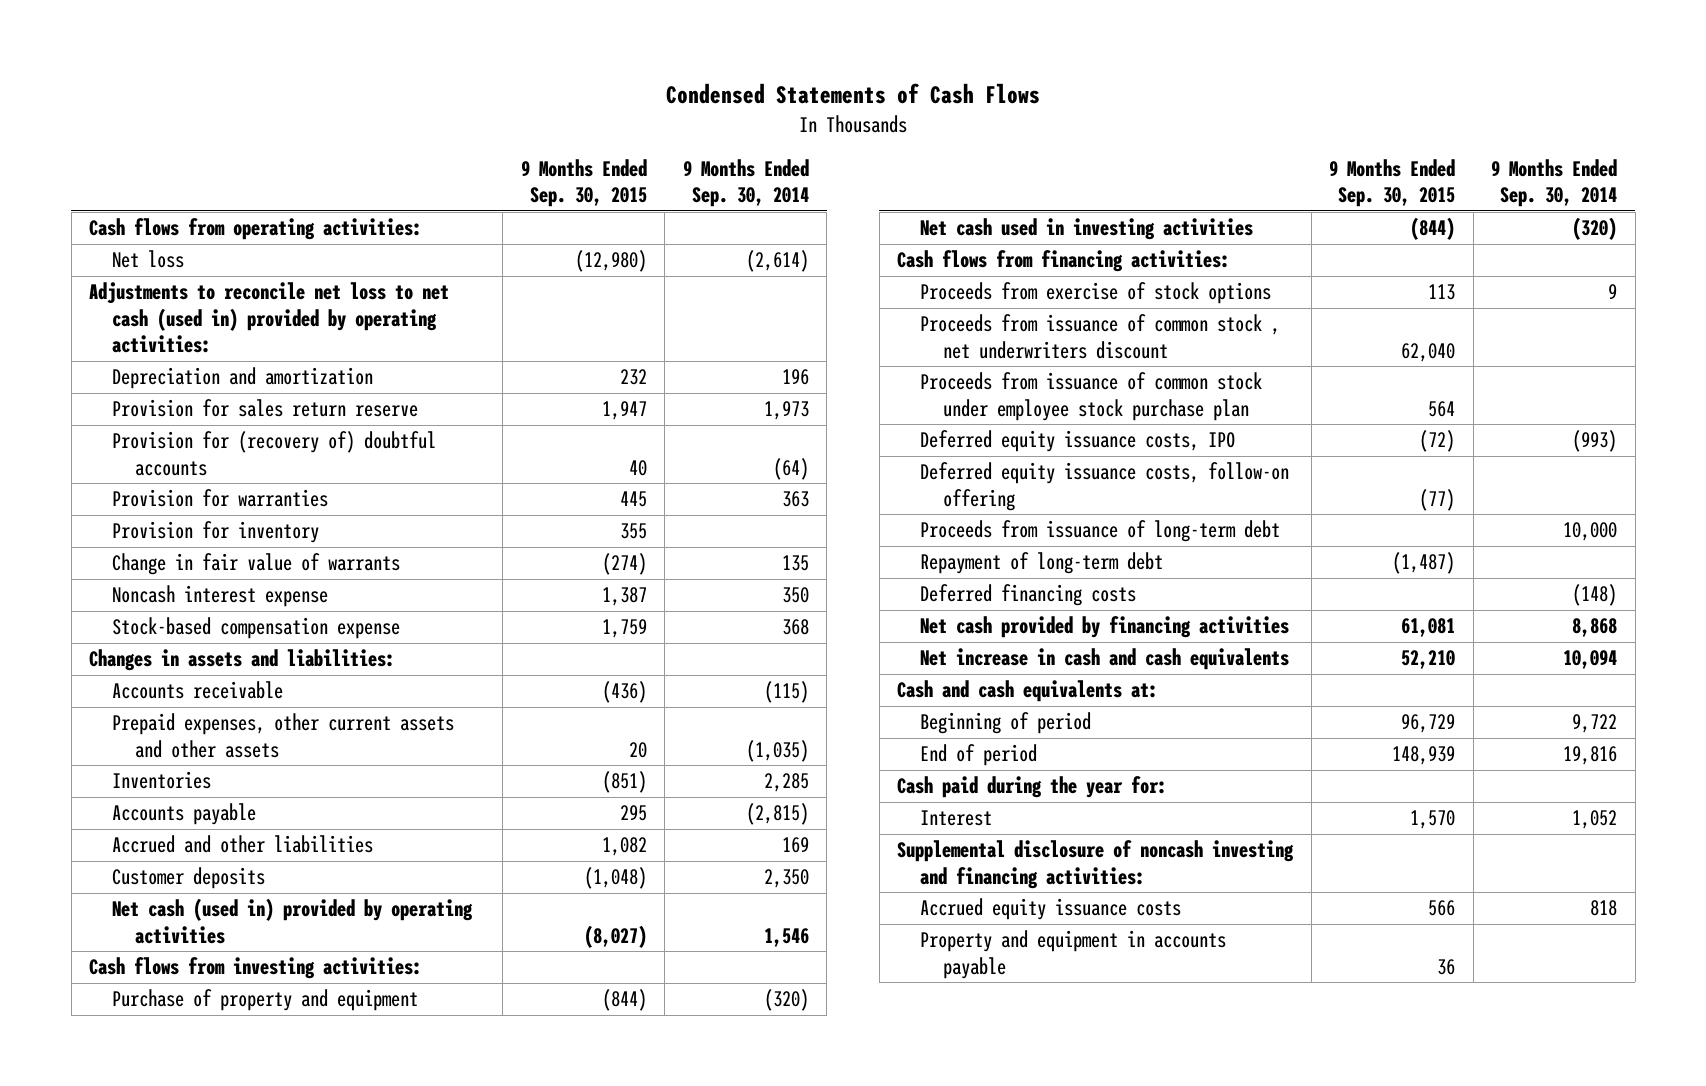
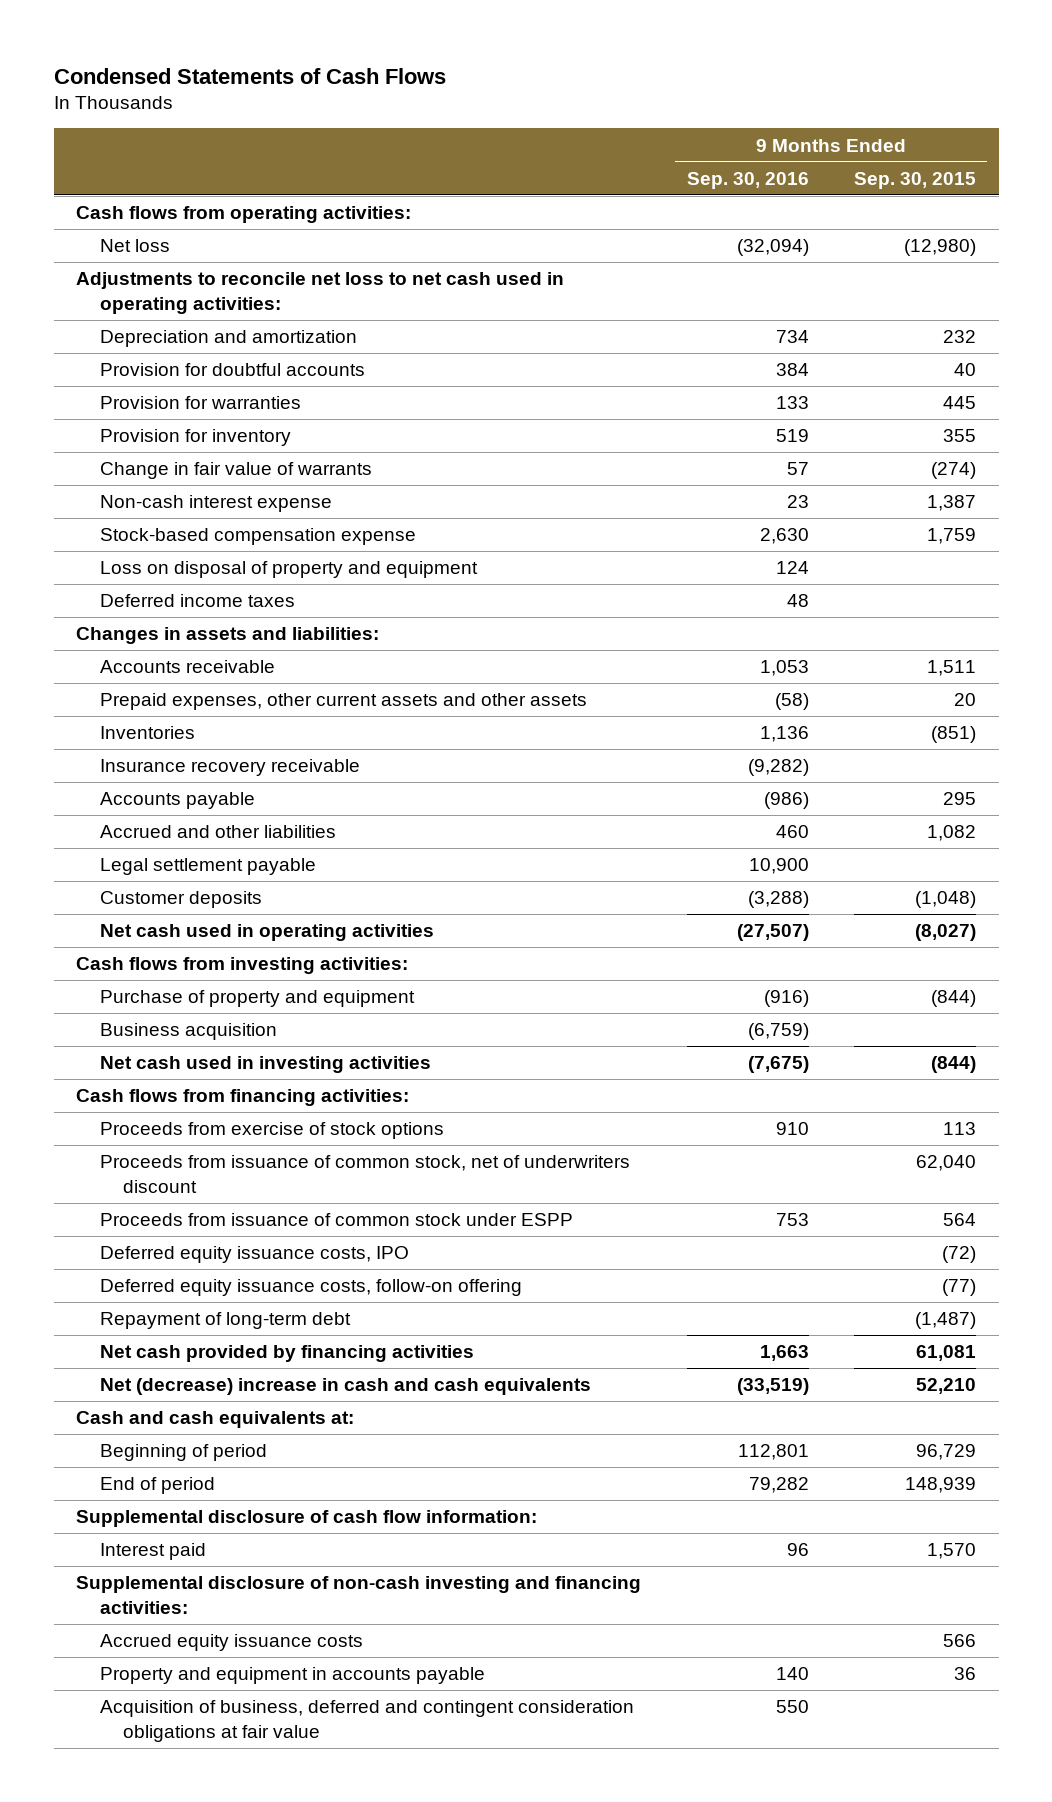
[682,158,809,208] 9 Months Ended Sep. 30, 2014 -> none
none -> [686,171,809,189] Sep. 30, 2016
[88,282,449,354] Adjustments to reconcile net loss to net cash (used in) provided by operating activities: -> [76,272,565,314] Adjustments to reconcile net loss to net cash used in operating activities:
[111,399,418,418] Provision for sales return reserve -> none
[111,431,436,476] Provision for (recovery of) doubtful accounts -> [99,363,365,377] Provision for doubtful accounts
[111,585,328,608] Noncash interest expense -> [99,495,332,513] Non-cash interest expense
none -> [99,561,478,579] Loss on disposal of property and equipment
none -> [99,594,295,608] Deferred income taxes
[601,681,647,704] (436) -> [926,660,976,677] 1,511
none -> [99,759,360,777] Insurance recovery receivable
none -> [99,858,316,876] Legal settlement payable
[111,898,473,944] Net cash (used in) provided by operating activities -> [99,924,434,942] Net cash used in operating activities
none -> [99,1023,277,1041] Business acquisition
[919,314,1280,359] Proceeds from issuance of common stock , net underwriters discount -> [99,1155,630,1193] Proceeds from issuance of common stock, net of underwriters discount
[919,372,1262,421] Proceeds from issuance of common stock under employee stock purchase plan -> [99,1213,573,1227] Proceeds from issuance of common stock under ESPP
[919,520,1280,543] Proceeds from issuance of long-term debt -> none
[919,584,1136,607] Deferred financing costs -> none
[919,648,1289,671] Net increase in cash and cash equivalents -> [99,1378,591,1396] Net (decrease) increase in cash and cash equivalents
[897,776,1168,799] Cash paid during the year for: -> none
none -> [76,1510,538,1528] Supplemental disclosure of cash flow information:
[919,810,992,827] Interest -> [99,1543,206,1561] Interest paid
[897,840,1295,889] Supplemental disclosure of noncash investing and financing activities: -> [76,1576,642,1614] Supplemental disclosure of non-cash investing and financing activities:
none -> [99,1700,634,1742] Acquisition of business, deferred and contingent consideration obligations at fair value

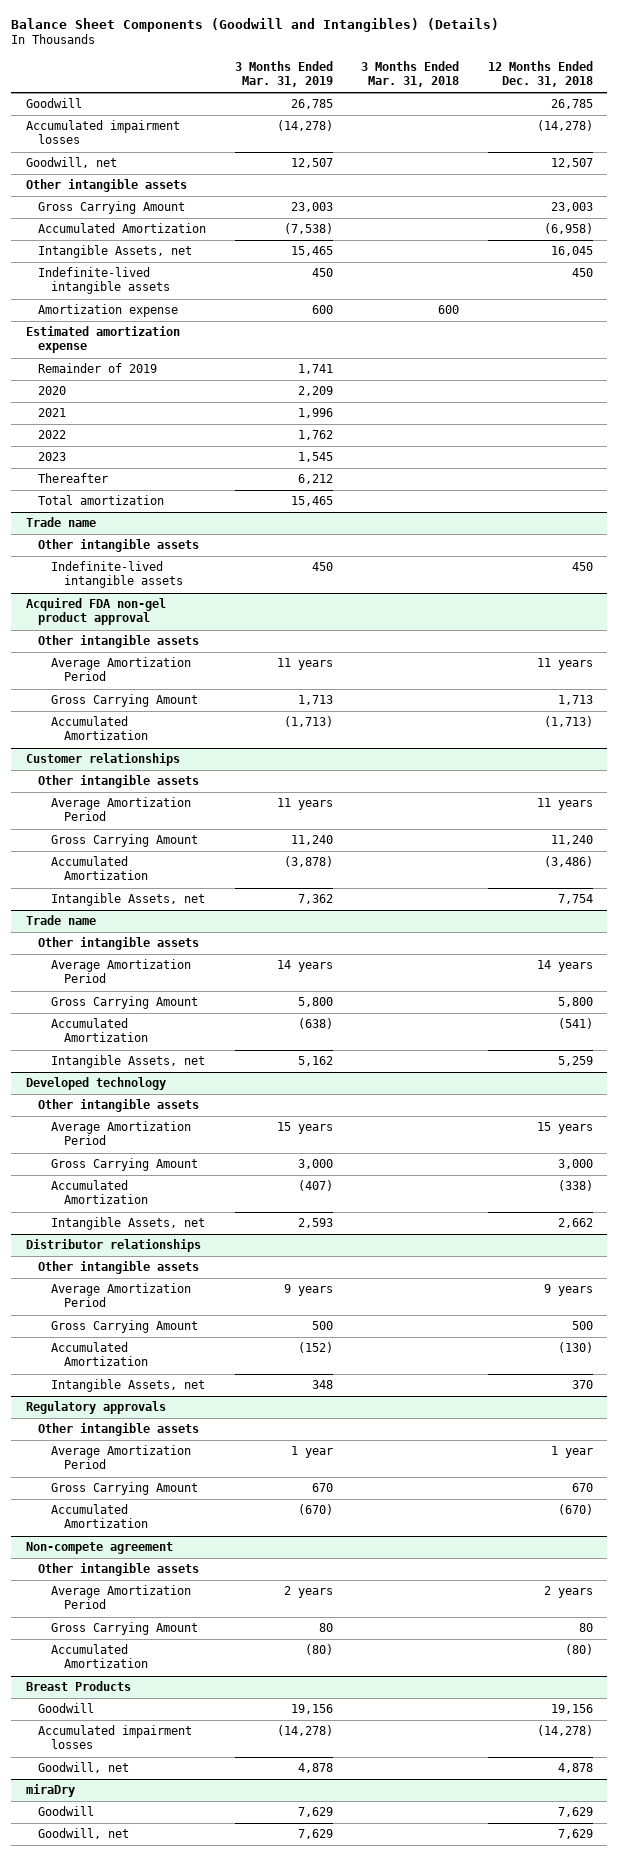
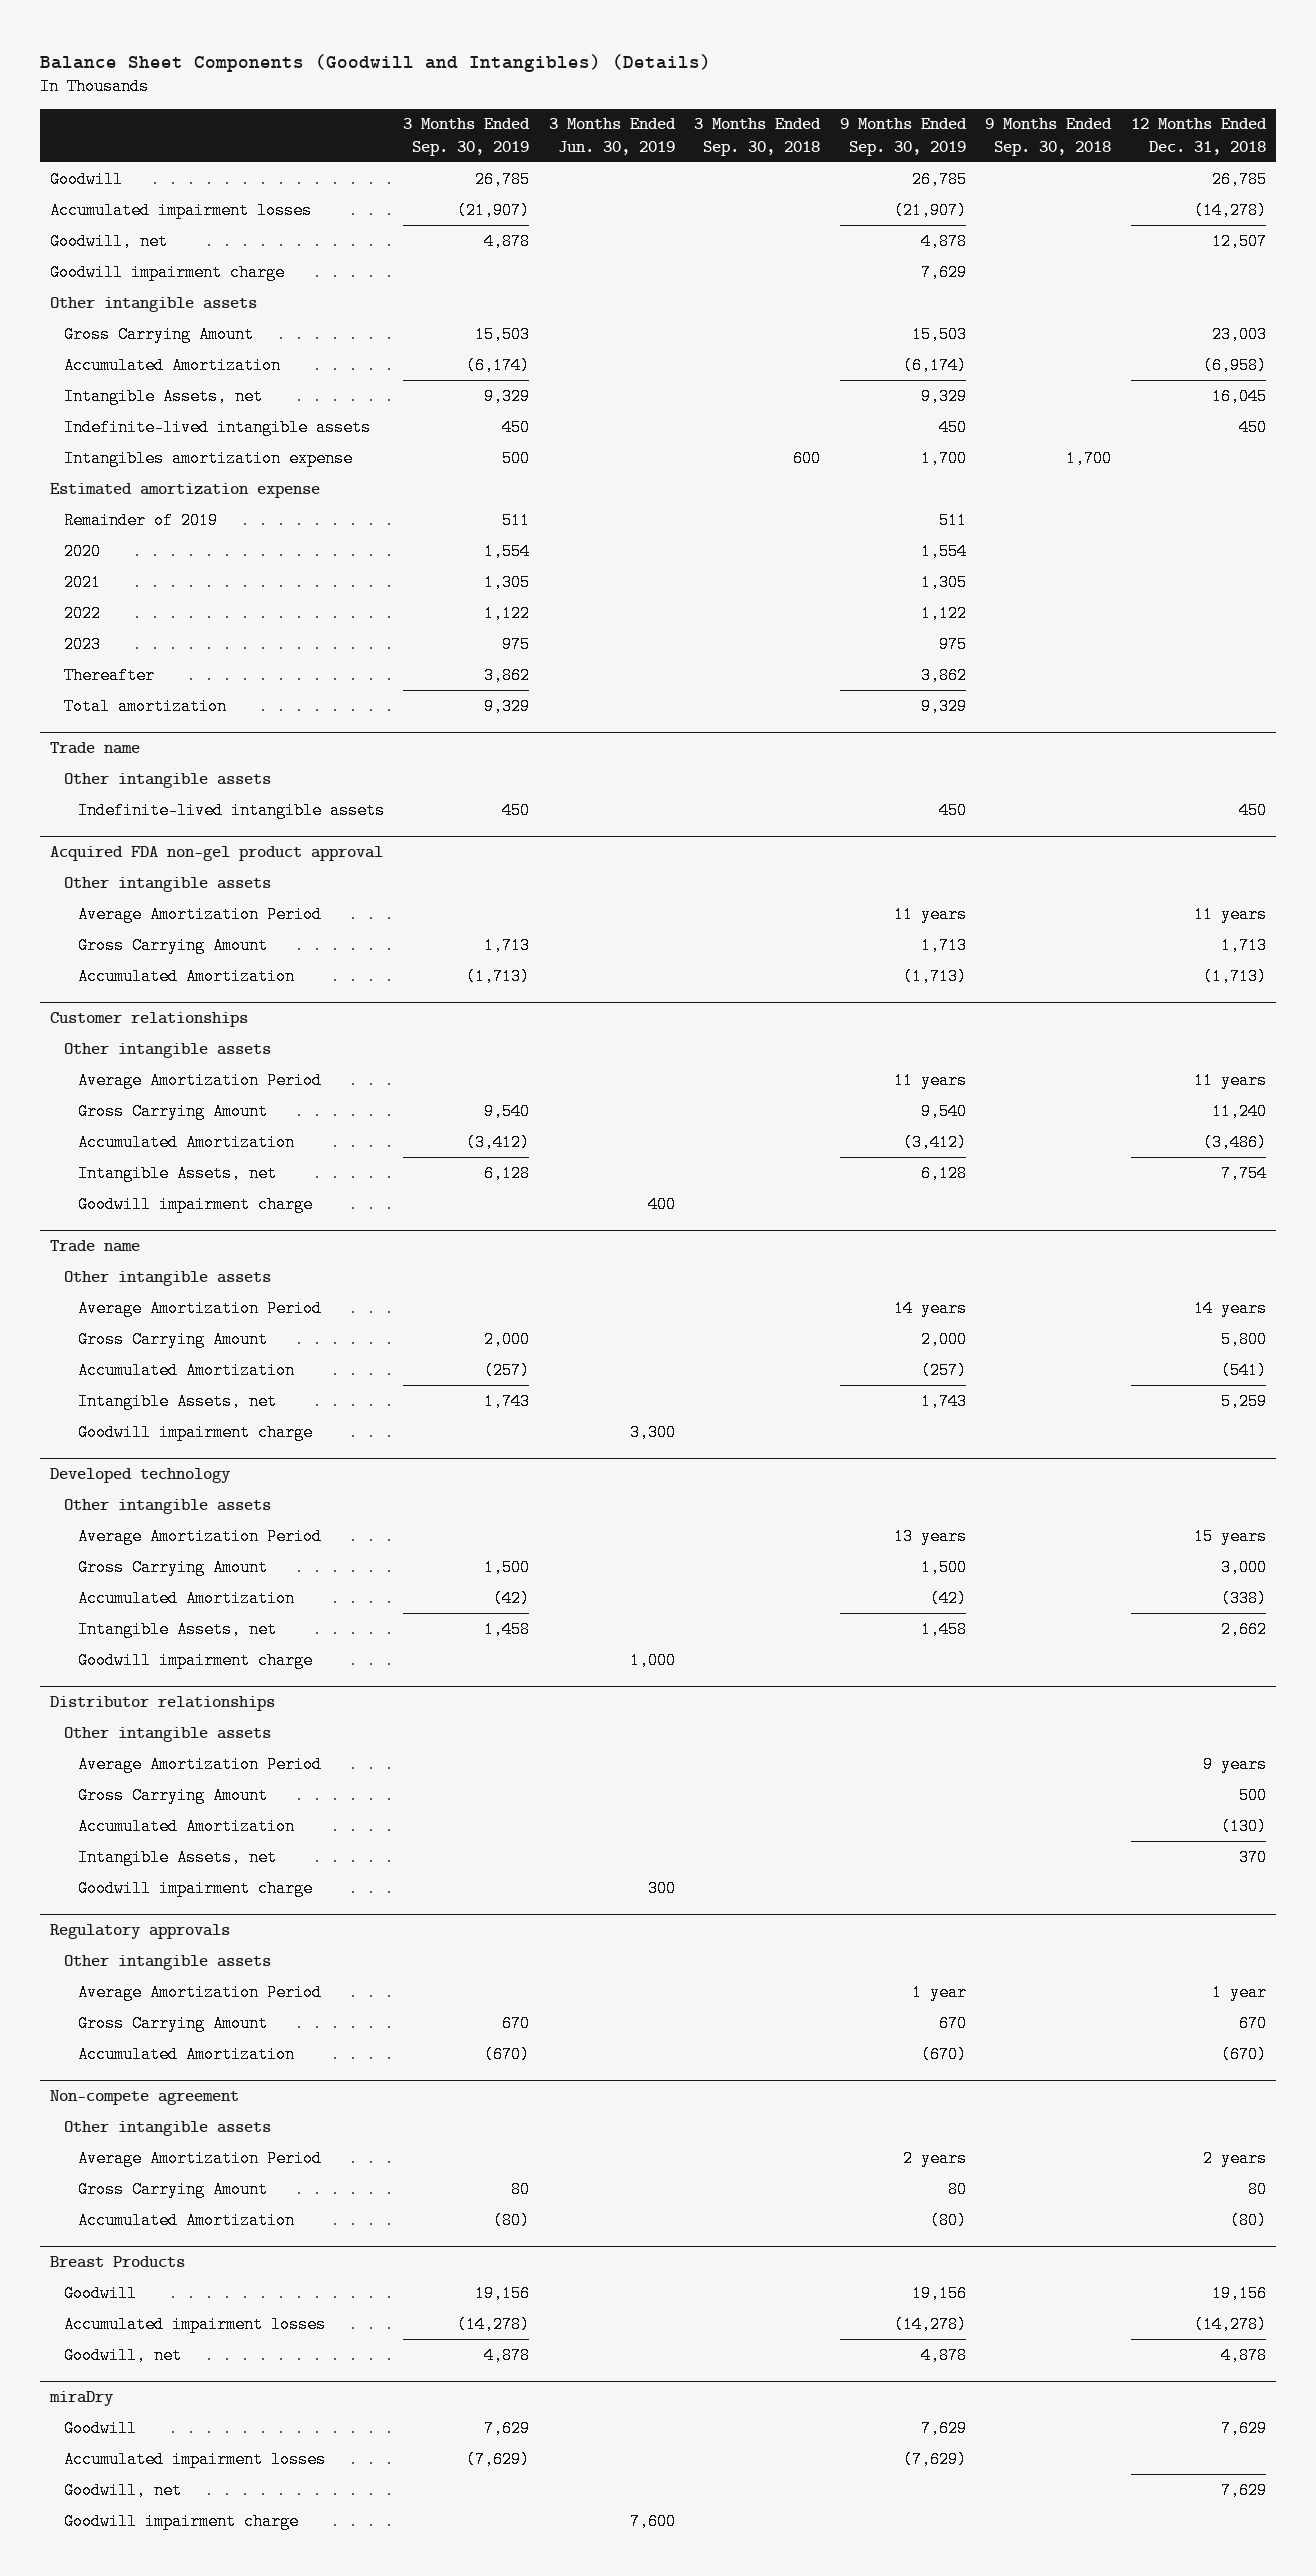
[234,61,333,88] 3 Months Ended Mar. 31, 2019 -> none
[361,61,460,88] 3 Months Ended Mar. 31, 2018 -> none
none -> [403,118,531,156] 3 Months Ended Sep. 30, 2019
none -> [548,118,676,155] 3 Months Ended Jun. 30, 2019
none -> [694,118,822,156] 3 Months Ended Sep. 30, 2018
none -> [839,118,967,156] 9 Months Ended Sep. 30, 2019
none -> [985,118,1113,156] 9 Months Ended Sep. 30, 2018
none -> [50,263,286,281] Goodwill impairment charge
[38,304,179,318] Amortization expense -> [63,449,353,467] Intangibles amortization expense
none -> [77,1195,313,1213] Goodwill impairment charge
none -> [77,1423,313,1441] Goodwill impairment charge
none -> [77,1651,313,1669] Goodwill impairment charge
none -> [77,1879,313,1897] Goodwill impairment charge
none -> [63,2450,326,2468] Accumulated impairment losses
none -> [63,2512,299,2530] Goodwill impairment charge

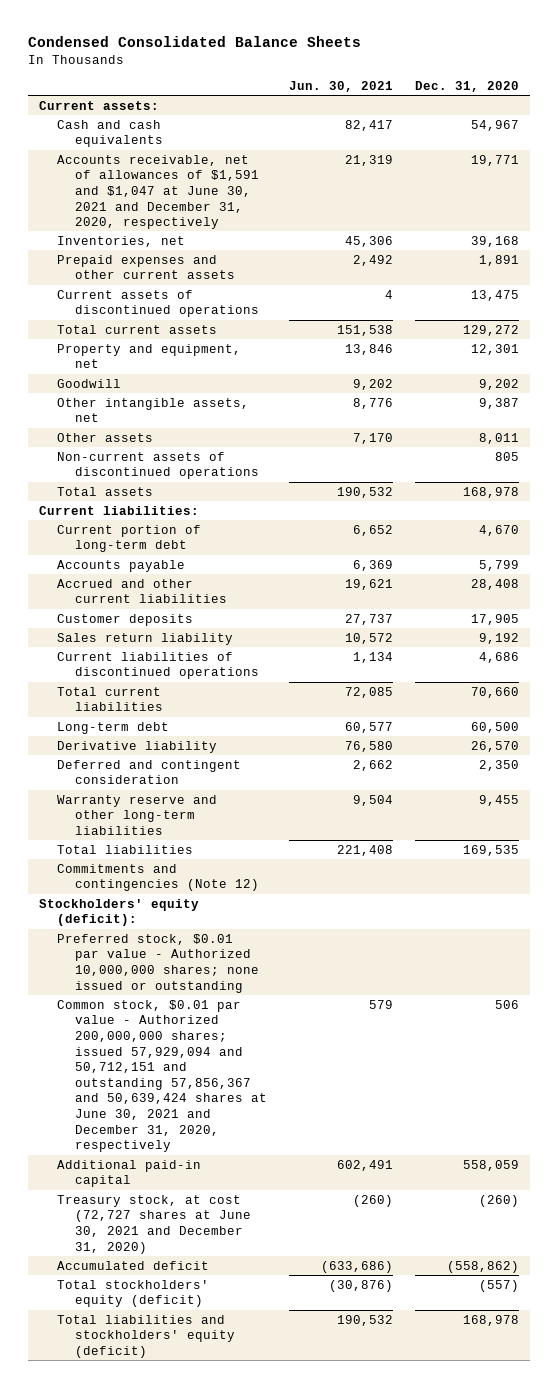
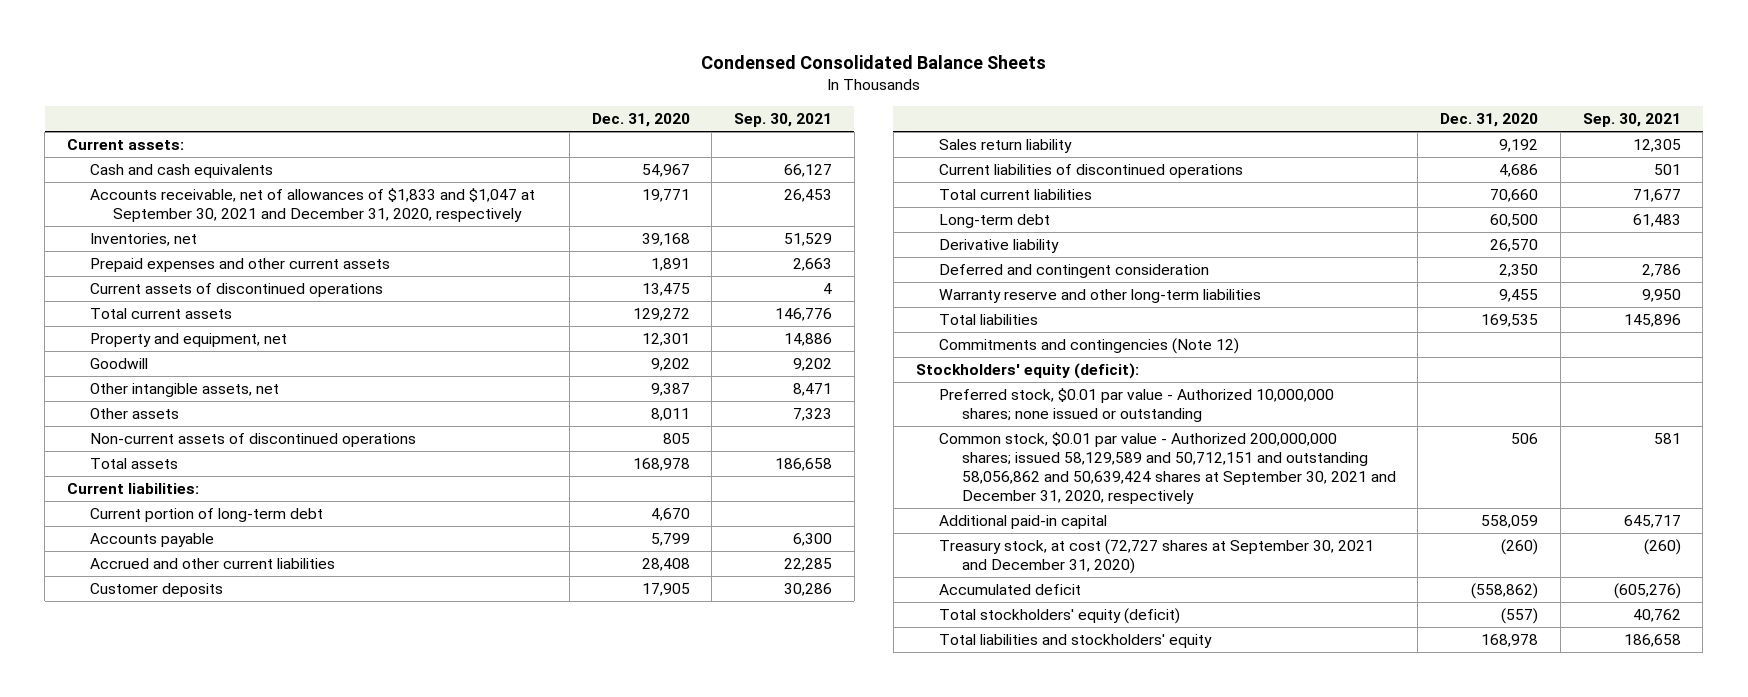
[289,81,394,93] Jun. 30, 2021 -> none
none -> [734,113,833,128] Sep. 30, 2021
[56,154,260,230] Accounts receivable, net of allowances of $1,591 and $1,047 at June 30, 2021 and December 31, 2020, respectively -> [90,188,536,223] Accounts receivable, net of allowances of $1,833 and $1,047 at September 30, 2021 and December 31, 2020, respectively
[56,999,268,1153] Common stock, $0.01 par value - Authorized 200,000,000 shares; issued 57,929,094 and 50,712,151 and outstanding 57,856,367 and 50,639,424 shares at June 30, 2021 and December 31, 2020, respectively -> [938,432,1396,504] Common stock, $0.01 par value - Authorized 200,000,000 shares; issued 58,129,589 and 50,712,151 and outstanding 58,056,862 and 50,639,424 shares at September 30, 2021 and December 31, 2020, respectively
[56,1194,252,1254] Treasury stock, at cost (72,727 shares at June 30, 2021 and December 31, 2020) -> [938,539,1374,575] Treasury stock, at cost (72,727 shares at September 30, 2021 and December 31, 2020)
[56,1314,236,1358] Total liabilities and stockholders' equity (deficit) -> [938,634,1212,649] Total liabilities and stockholders' equity

